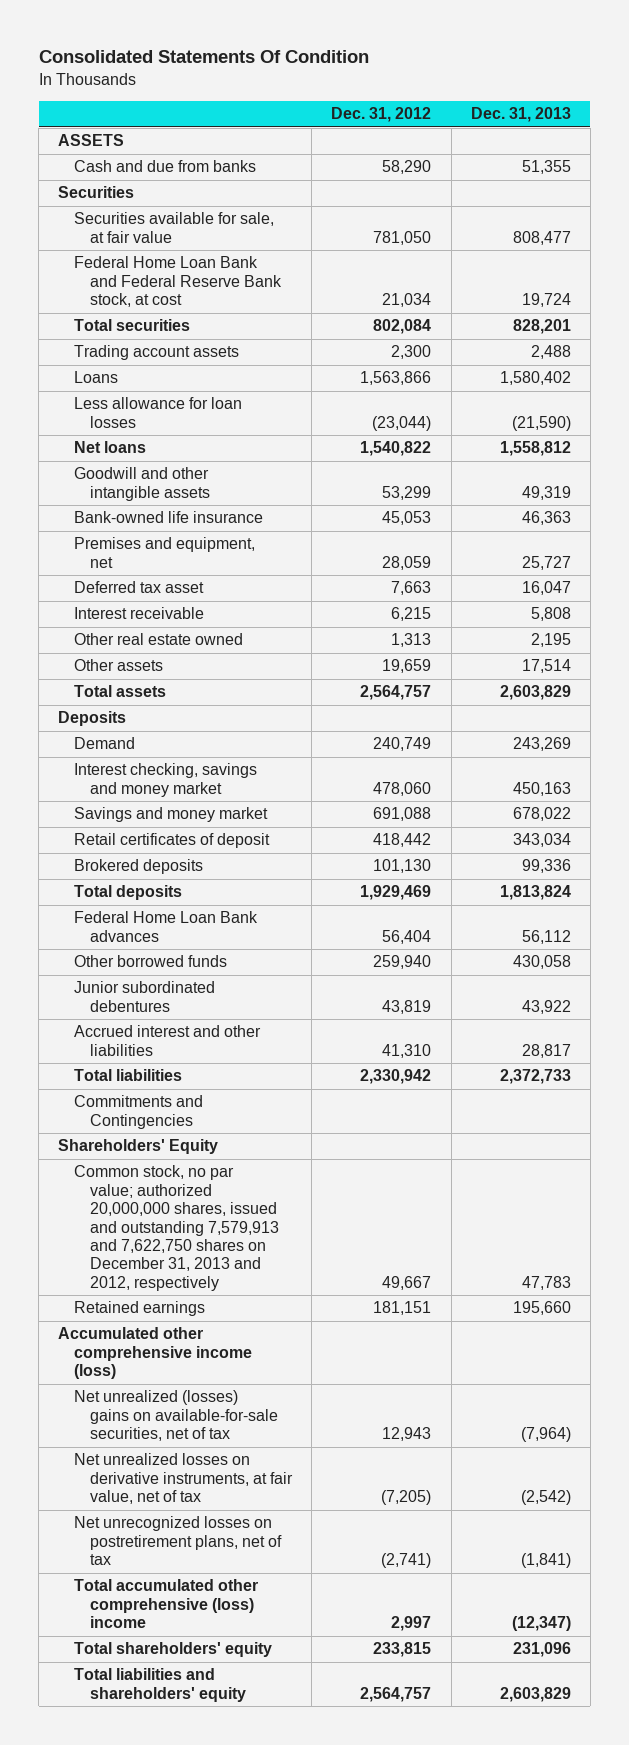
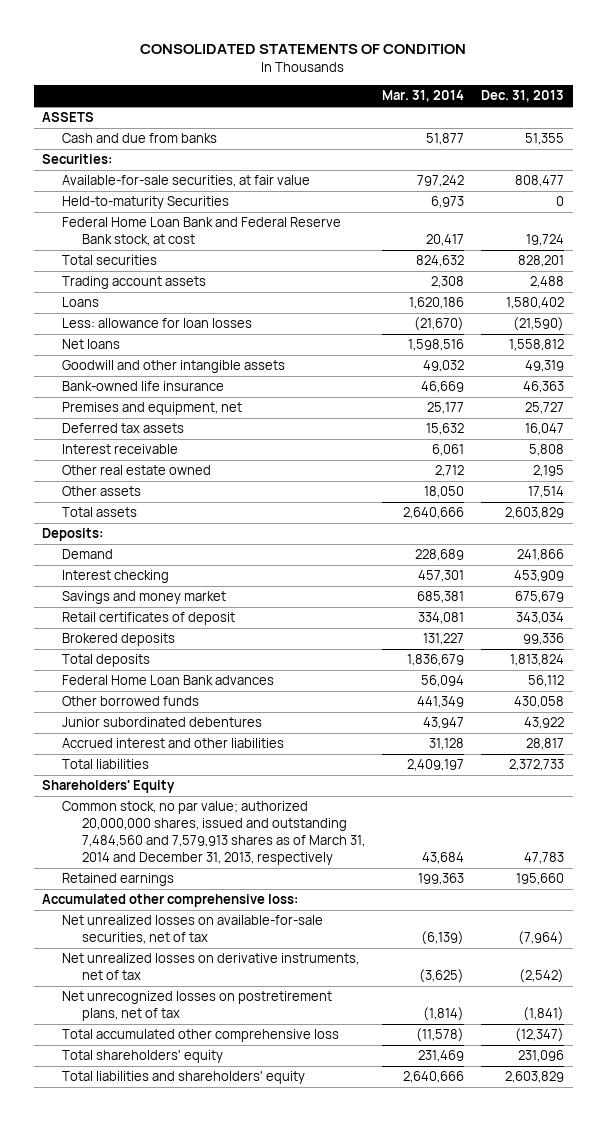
[38,50,369,64] Consolidated Statements Of Condition -> [140,43,467,54] CONSOLIDATED STATEMENTS OF CONDITION
[331,107,432,123] Dec. 31, 2012 -> none
none -> [382,90,465,103] Mar. 31, 2014
[58,186,135,199] Securities -> [42,154,113,165] Securities:
[74,212,275,243] Securities available for sale, at fair value -> [62,175,311,188] Available-for-sale securities, at fair value
none -> [62,196,230,210] Held-to-maturity Securities
[74,397,243,428] Less allowance for loan losses -> [62,318,253,329] Less: allowance for loan losses
[74,581,205,594] Deferred tax asset -> [62,423,185,434] Deferred tax assets
[58,711,127,727] Deposits -> [42,528,104,542] Deposits:
[512,737,571,752] 243,269 -> [517,549,565,562] 241,866
[74,763,258,797] Interest checking, savings and money market -> [62,570,170,584] Interest checking
[512,781,571,796] 450,163 -> [514,570,565,583] 453,909
[512,807,571,822] 678,022 -> [515,591,565,604] 675,679
[74,1095,204,1129] Commitments and Contingencies -> none
[74,1165,280,1291] Common stock, no par value; authorized 20,000,000 shares, issued and outstanding 7,579,913 and 7,622,750 shares on December 31, 2013 and 2012, respectively -> [62,801,366,865] Common stock, no par value; authorized 20,000,000 shares, issued and outstanding 7,484,560 and 7,579,913 shares as of March 31, 2014 and December 31, 2013, respectively
[58,1327,253,1380] Accumulated other comprehensive income (loss) -> [42,894,299,908] Accumulated other comprehensive loss:
[74,1390,279,1442] Net unrealized (losses) gains on available-for-sale securities, net of tax -> [62,915,324,945] Net unrealized losses on available-for-sale securities, net of tax
[74,1453,294,1505] Net unrealized losses on derivative instruments, at fair value, net of tax -> [62,953,360,981] Net unrealized losses on derivative instruments, net of tax
[74,1579,259,1629] Total accumulated other comprehensive (loss) income -> [62,1029,340,1043] Total accumulated other comprehensive loss

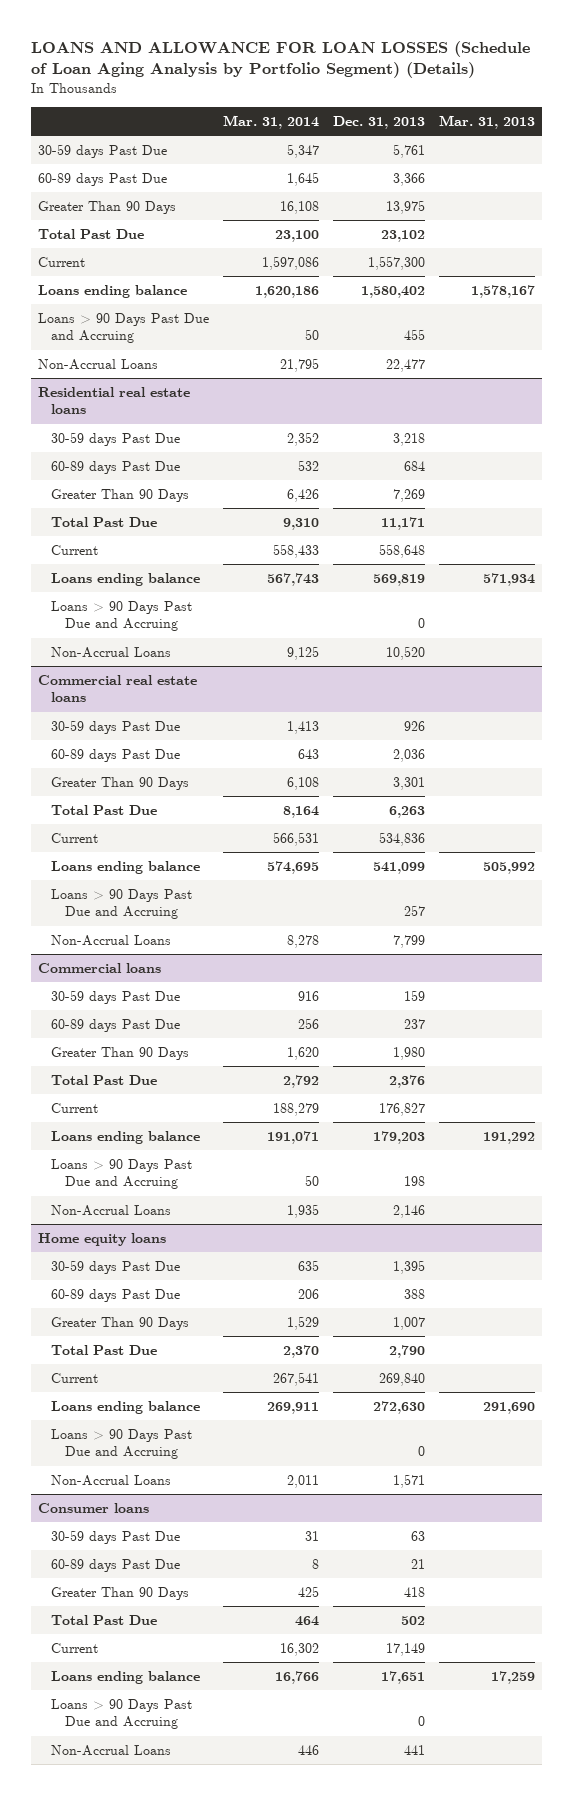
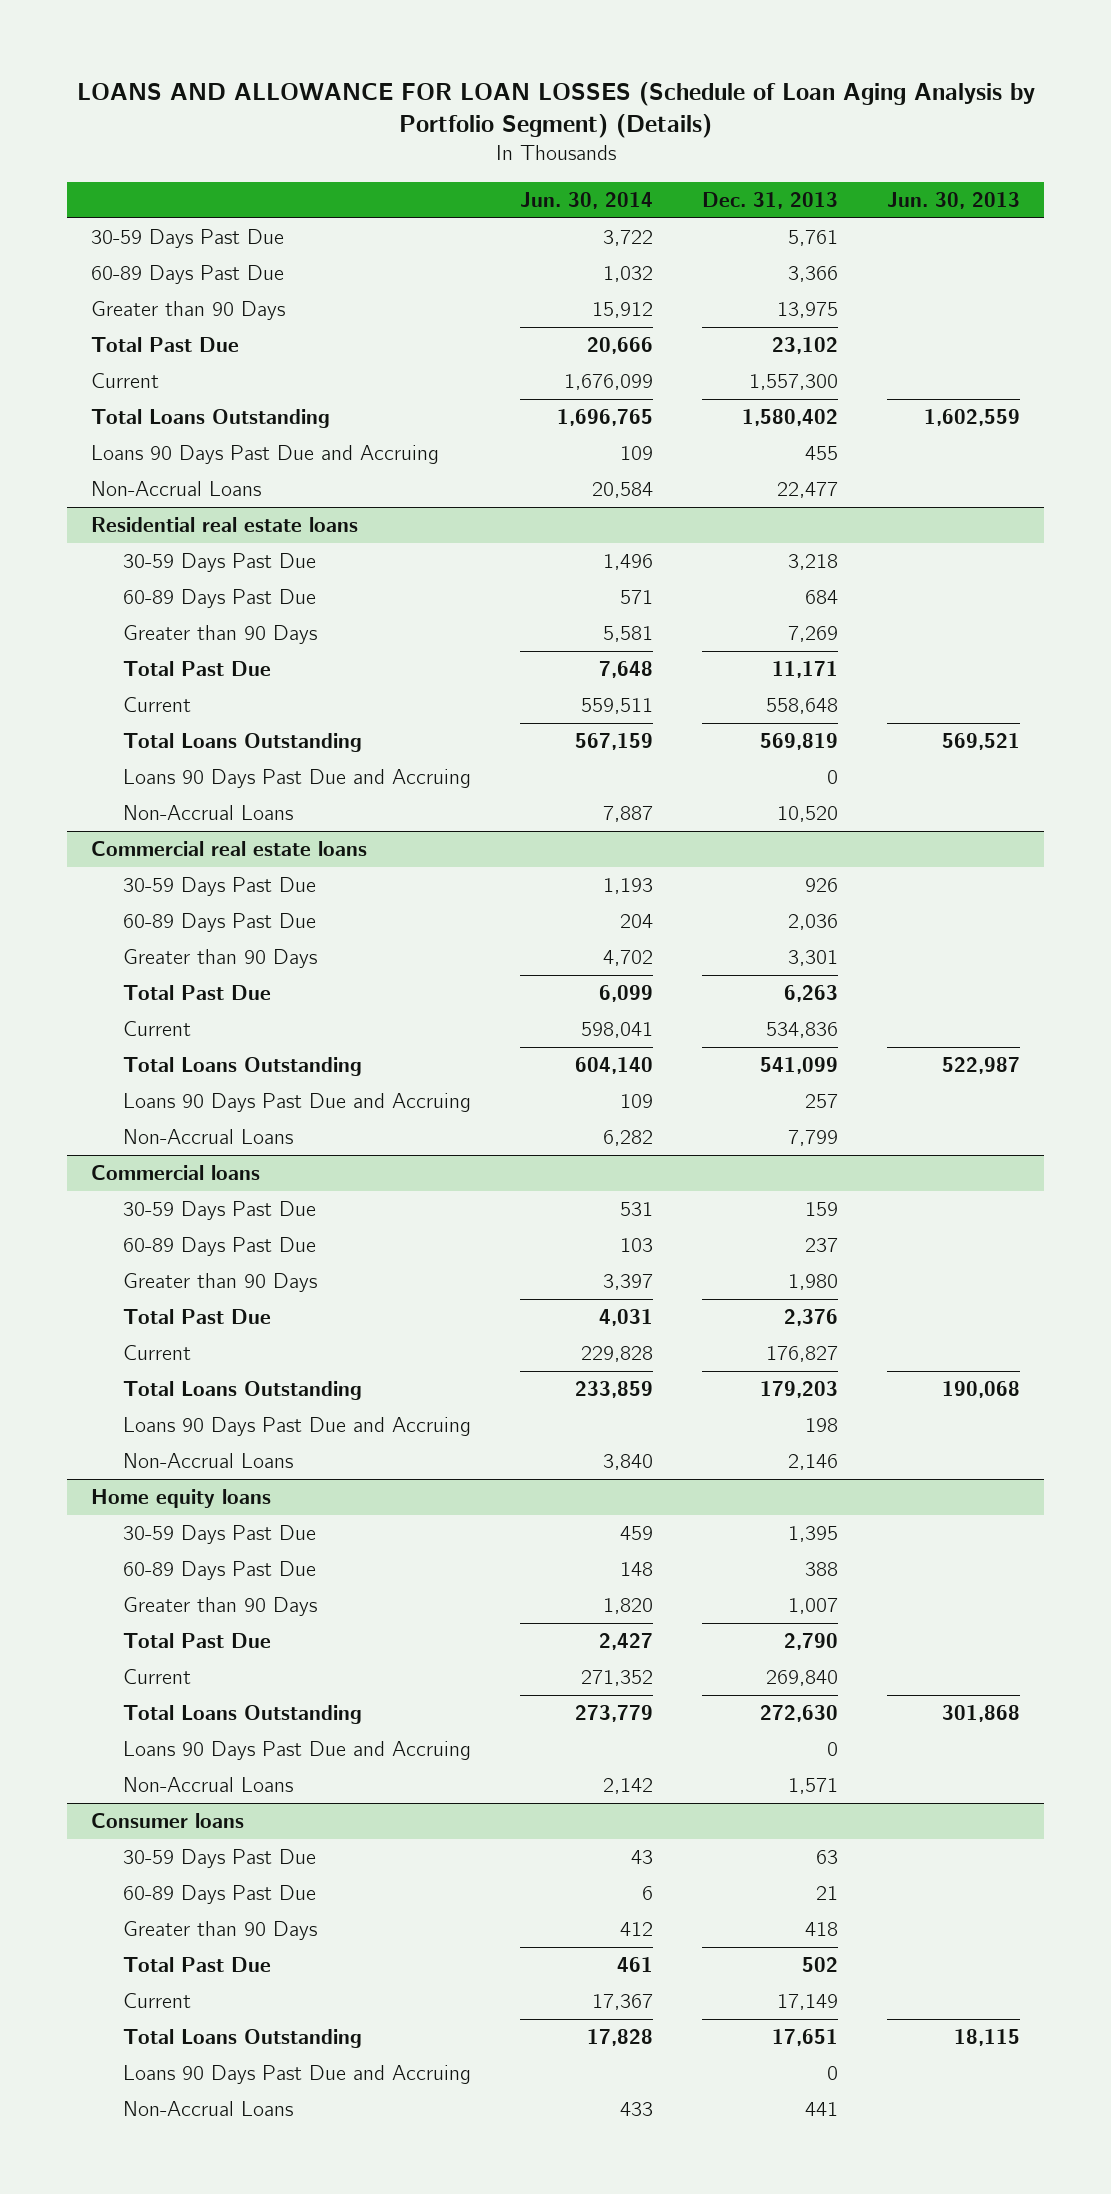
[222,115,319,130] Mar. 31, 2014 -> none
[439,115,536,130] Mar. 31, 2013 -> none
none -> [520,191,654,209] Jun. 30, 2014
none -> [886,191,1020,209] Jun. 30, 2013
[37,143,167,158] 30-59 days Past Due -> [91,229,285,249] 30-59 Days Past Due
[37,172,167,186] 60-89 days Past Due -> [91,265,285,285] 60-89 Days Past Due
[37,200,176,214] Greater Than 90 Days -> [91,301,286,321] Greater than 90 Days
[37,284,187,298] Loans ending balance -> [91,409,331,429] Total Loans Outstanding
[37,312,209,344] Loans > 90 Days Past Due and Accruing -> [91,445,440,465] Loans 90 Days Past Due and Accruing
[51,431,181,446] 30-59 days Past Due -> [123,553,317,573] 30-59 Days Past Due
[51,460,181,474] 60-89 days Past Due -> [123,589,317,609] 60-89 Days Past Due
[51,488,190,502] Greater Than 90 Days -> [123,625,318,645] Greater than 90 Days
[51,572,201,586] Loans ending balance -> [123,733,363,753] Total Loans Outstanding
[51,600,193,632] Loans > 90 Days Past Due and Accruing -> [123,769,472,789] Loans 90 Days Past Due and Accruing
[51,719,181,734] 30-59 days Past Due -> [123,877,317,897] 30-59 Days Past Due
[51,748,181,762] 60-89 days Past Due -> [123,913,317,933] 60-89 Days Past Due
[51,776,190,790] Greater Than 90 Days -> [123,949,318,969] Greater than 90 Days
[51,860,201,874] Loans ending balance -> [123,1057,363,1077] Total Loans Outstanding
[51,888,193,920] Loans > 90 Days Past Due and Accruing -> [123,1093,472,1113] Loans 90 Days Past Due and Accruing
[51,989,181,1004] 30-59 days Past Due -> [123,1201,317,1221] 30-59 Days Past Due
[51,1018,181,1032] 60-89 days Past Due -> [123,1237,317,1257] 60-89 Days Past Due
[51,1046,190,1060] Greater Than 90 Days -> [123,1273,318,1293] Greater than 90 Days
[51,1130,201,1144] Loans ending balance -> [123,1381,363,1401] Total Loans Outstanding
[51,1158,193,1190] Loans > 90 Days Past Due and Accruing -> [123,1417,472,1437] Loans 90 Days Past Due and Accruing
[51,1259,181,1274] 30-59 days Past Due -> [123,1525,317,1545] 30-59 Days Past Due
[51,1288,181,1302] 60-89 days Past Due -> [123,1561,317,1581] 60-89 Days Past Due
[51,1316,190,1330] Greater Than 90 Days -> [123,1597,318,1617] Greater than 90 Days
[51,1400,201,1414] Loans ending balance -> [123,1705,363,1725] Total Loans Outstanding
[51,1428,193,1460] Loans > 90 Days Past Due and Accruing -> [123,1741,472,1761] Loans 90 Days Past Due and Accruing
[51,1529,181,1544] 30-59 days Past Due -> [123,1849,317,1869] 30-59 Days Past Due
[51,1558,181,1572] 60-89 days Past Due -> [123,1885,317,1905] 60-89 Days Past Due
[51,1586,190,1600] Greater Than 90 Days -> [123,1921,318,1941] Greater than 90 Days
[51,1670,201,1684] Loans ending balance -> [123,2029,363,2049] Total Loans Outstanding
[51,1698,193,1730] Loans > 90 Days Past Due and Accruing -> [123,2065,472,2085] Loans 90 Days Past Due and Accruing

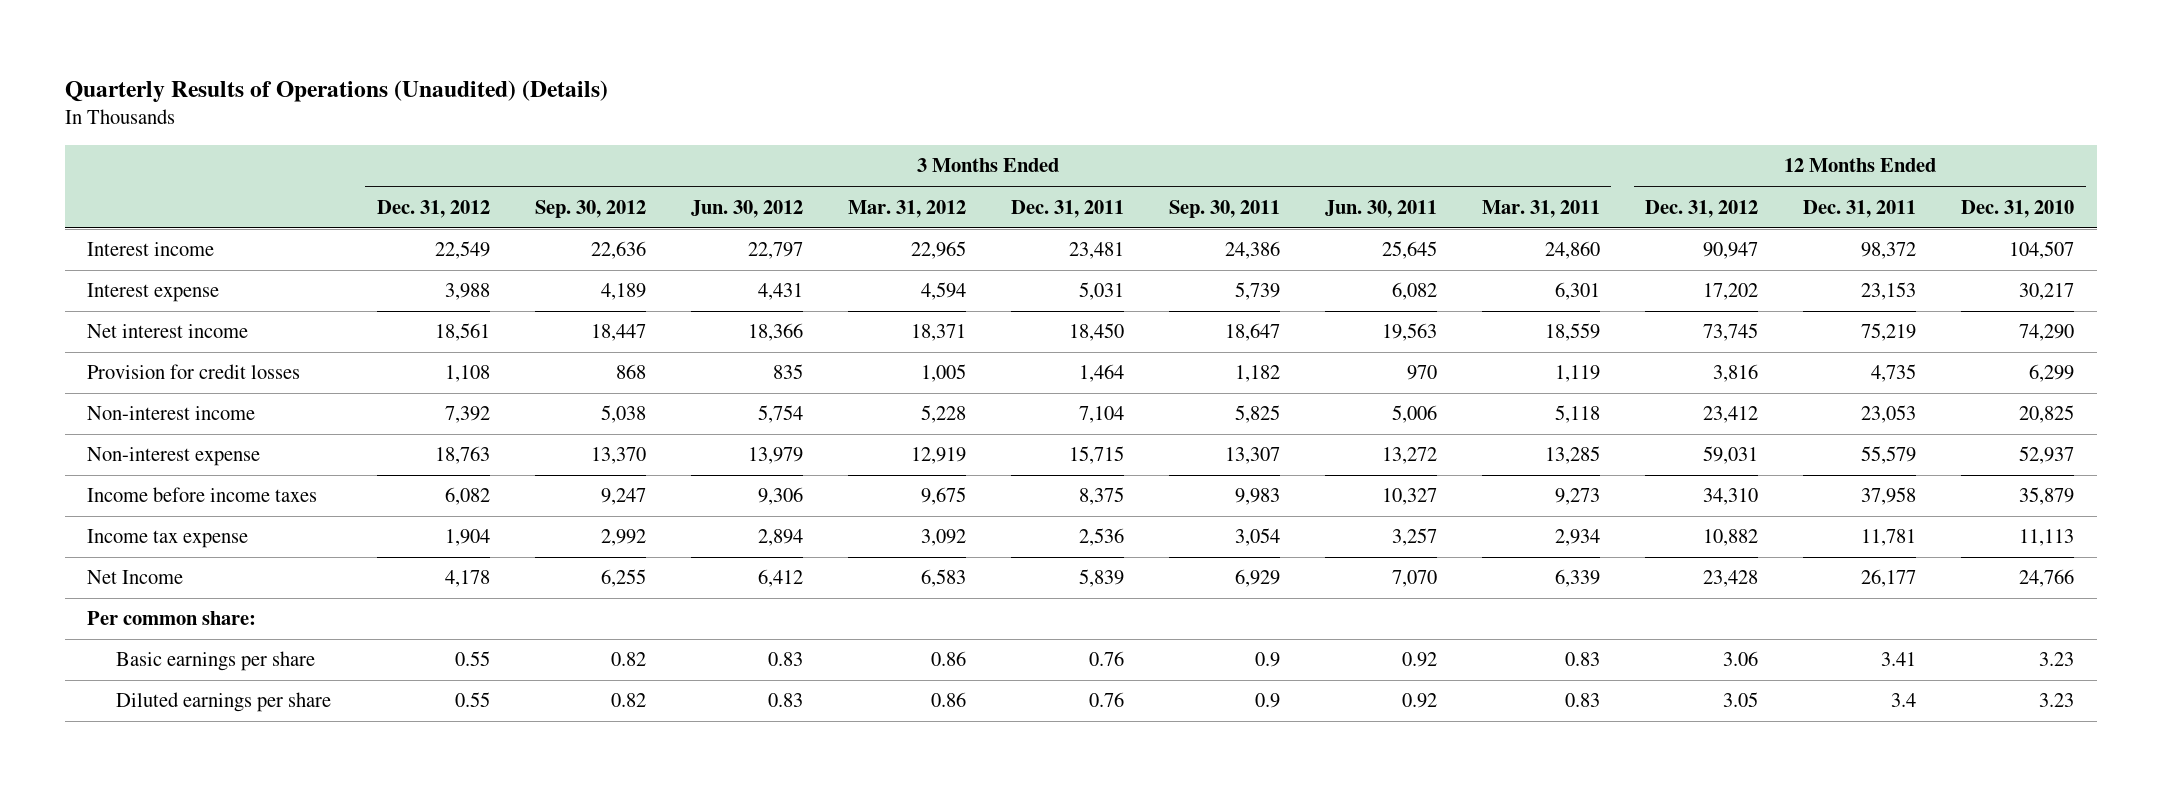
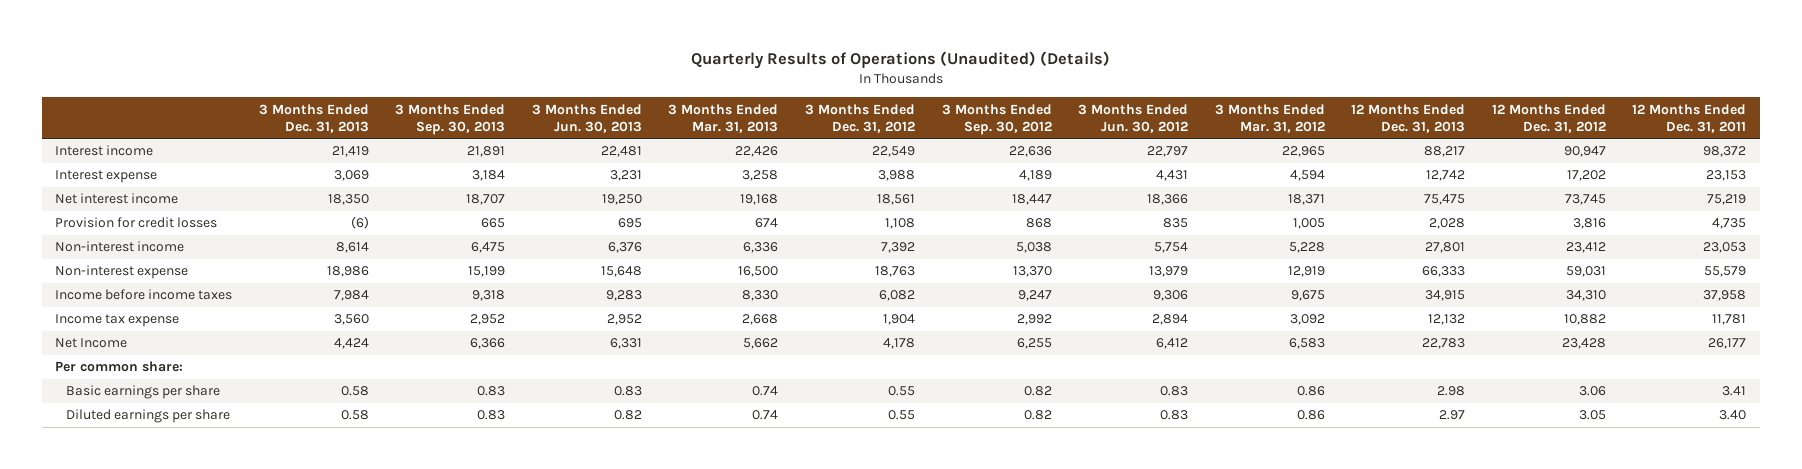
[1010,199,1124,218] Dec. 31, 2011 -> none
[1168,199,1280,218] Sep. 30, 2011 -> none
[1325,199,1438,218] Jun. 30, 2011 -> none
[1482,199,1601,218] Mar. 31, 2011 -> none
[1961,199,2075,218] Dec. 31, 2010 -> none
none -> [258,103,369,133] 3 Months Ended Dec. 31, 2013
none -> [395,103,506,135] 3 Months Ended Sep. 30, 2013
none -> [531,103,642,133] 3 Months Ended Jun. 30, 2013
none -> [668,103,779,133] 3 Months Ended Mar. 31, 2013
none -> [1351,103,1466,133] 12 Months Ended Dec. 31, 2013
[1891,693,1917,708] 3.4 -> [1719,410,1747,421] 3.40

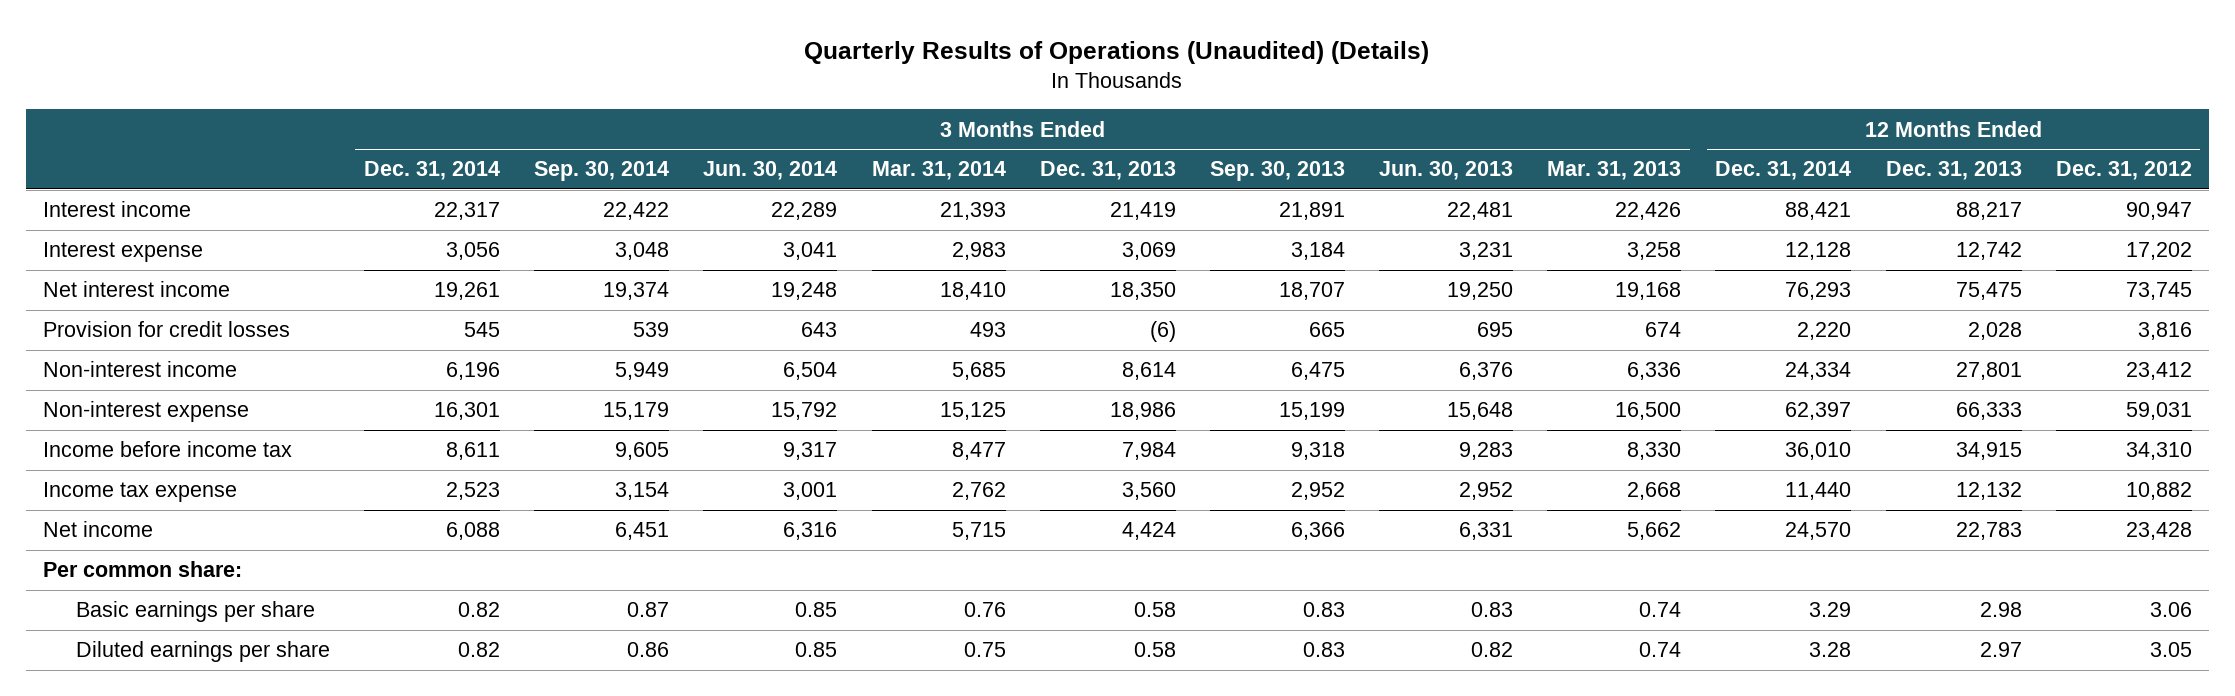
[805,103,916,133] 3 Months Ended Dec. 31, 2012 -> none
[941,103,1052,135] 3 Months Ended Sep. 30, 2012 -> none
[1078,103,1189,133] 3 Months Ended Jun. 30, 2012 -> none
[1214,103,1325,133] 3 Months Ended Mar. 31, 2012 -> none
[1632,103,1747,133] 12 Months Ended Dec. 31, 2011 -> none
none -> [364,161,501,181] Dec. 31, 2014
none -> [534,161,670,182] Sep. 30, 2014
none -> [703,161,838,181] Jun. 30, 2014
none -> [871,161,1006,181] Mar. 31, 2014
none -> [1715,161,1852,181] Dec. 31, 2014
[55,289,233,301] Income before income taxes -> [42,441,292,458] Income before income tax
[55,338,128,349] Net Income -> [42,521,153,538] Net income

